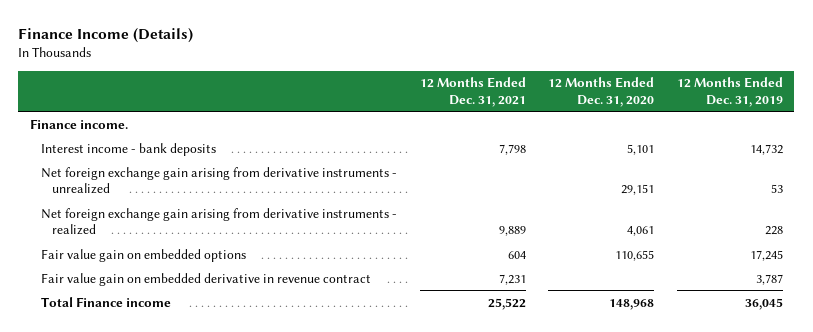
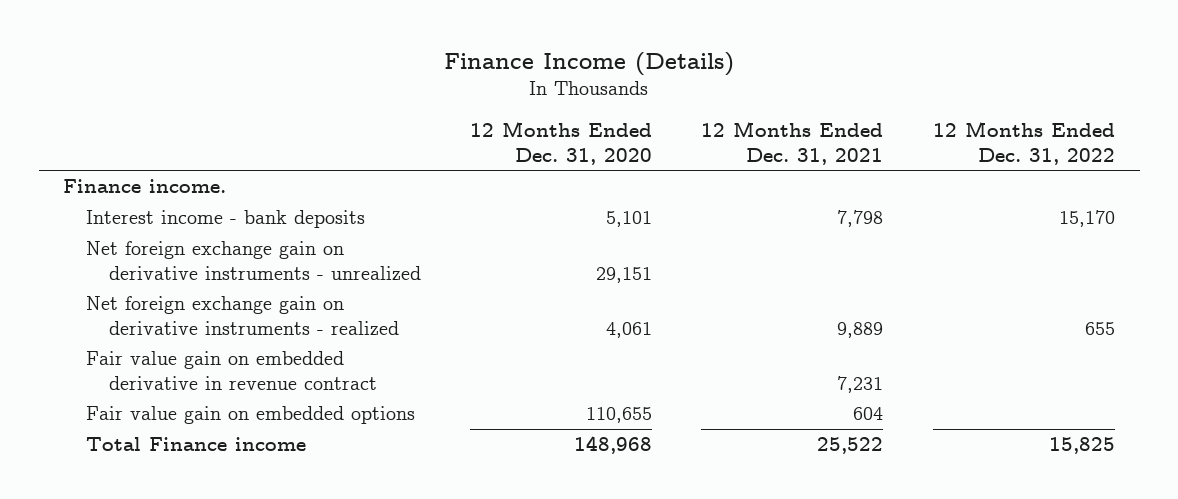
[676,77,783,107] 12 Months Ended Dec. 31, 2019 -> none
none -> [932,120,1115,165] 12 Months Ended Dec. 31, 2022
[40,166,397,195] Net foreign exchange gain arising from derivative instruments - unrealized -> [85,241,421,281] Net foreign exchange gain on derivative instruments - unrealized
[40,207,397,236] Net foreign exchange gain arising from derivative instruments - realized -> [85,296,399,336] Net foreign exchange gain on derivative instruments - realized
[40,248,246,262] Fair value gain on embedded options -> [85,406,415,425] Fair value gain on embedded options

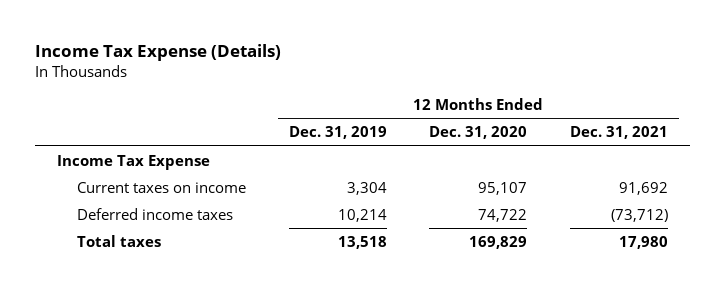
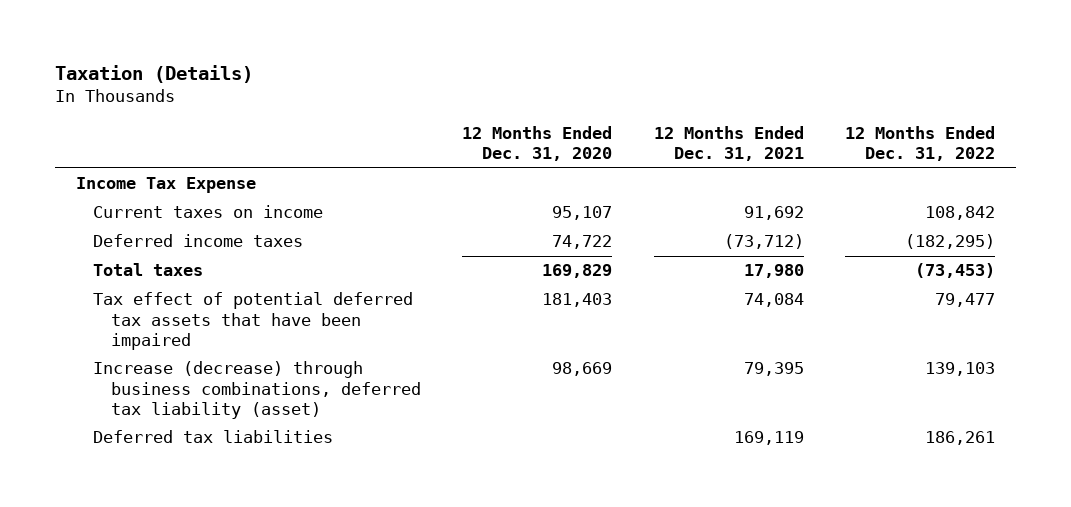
[35,44,282,62] Income Tax Expense (Details) -> [55,65,254,84] Taxation (Details)
[288,126,387,140] Dec. 31, 2019 -> none
none -> [845,125,996,162] 12 Months Ended Dec. 31, 2022
none -> [93,292,414,351] Tax effect of potential deferred tax assets that have been impaired
none -> [93,361,421,420] Increase (decrease) through business combinations, deferred tax liability (asset)
none -> [93,430,334,444] Deferred tax liabilities

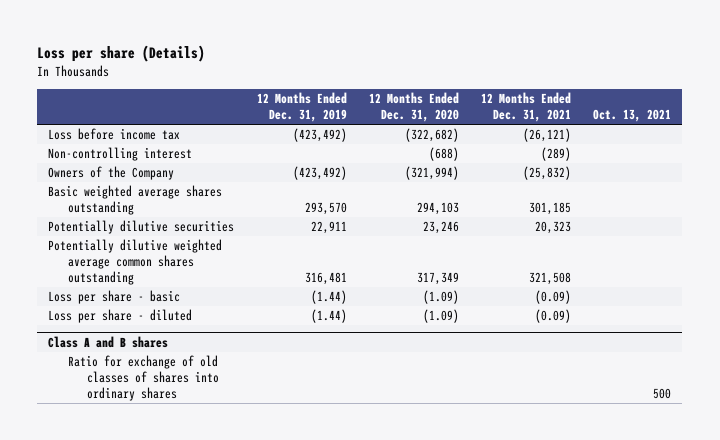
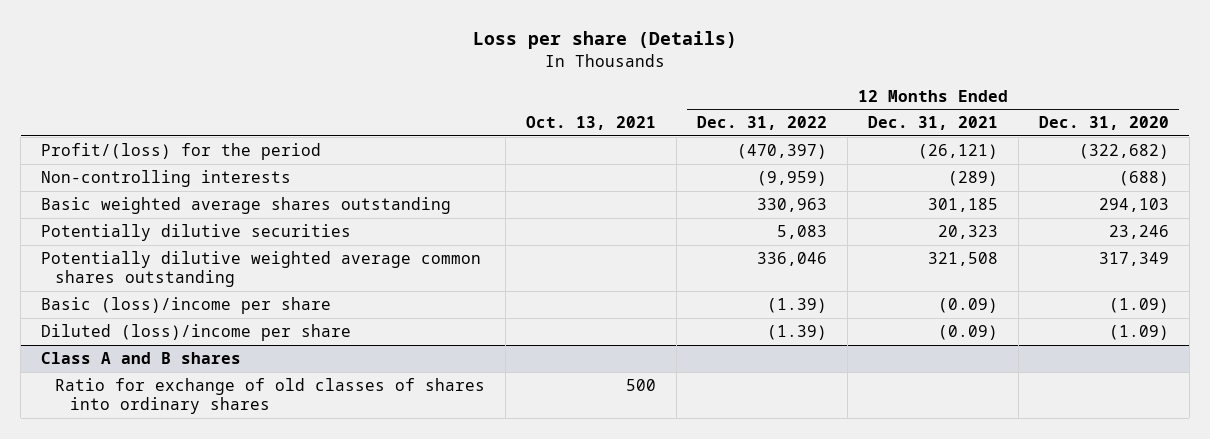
[256,92,347,122] 12 Months Ended Dec. 31, 2019 -> none
none -> [697,116,828,131] Dec. 31, 2022
[48,166,175,181] Owners of the Company -> none
[48,128,181,141] Loss before income tax -> [41,142,322,160] Profit/(loss) for the period
[48,147,193,162] Non-controlling interest -> [41,169,292,187] Non-controlling interests
[48,290,181,305] Loss per share - basic -> [41,296,332,314] Basic (loss)/income per share
[48,309,193,324] Loss per share - diluted -> [41,323,352,341] Diluted (loss)/income per share

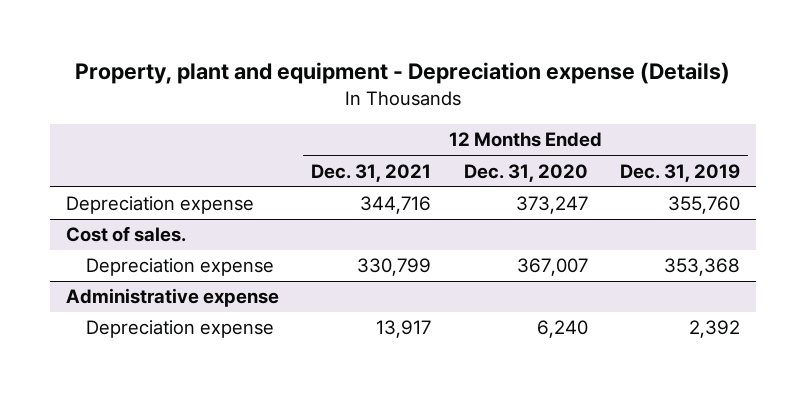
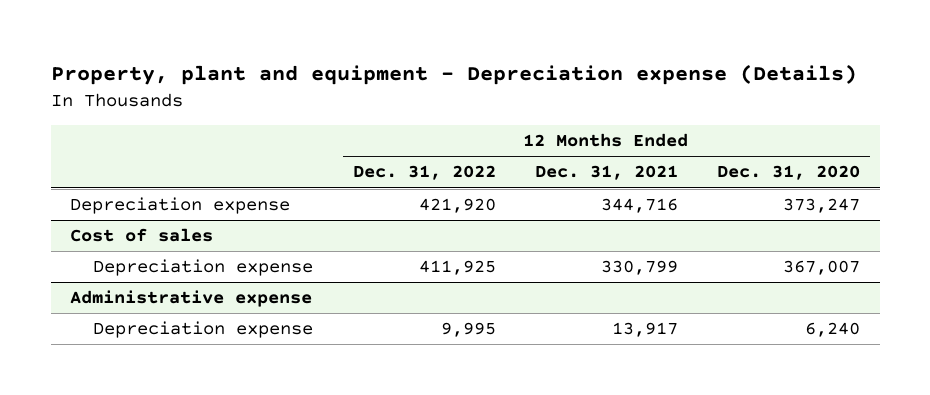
[620,163,741,182] Dec. 31, 2019 -> none
none -> [352,165,496,181] Dec. 31, 2022
[65,226,186,243] Cost of sales. -> [70,228,214,243] Cost of sales

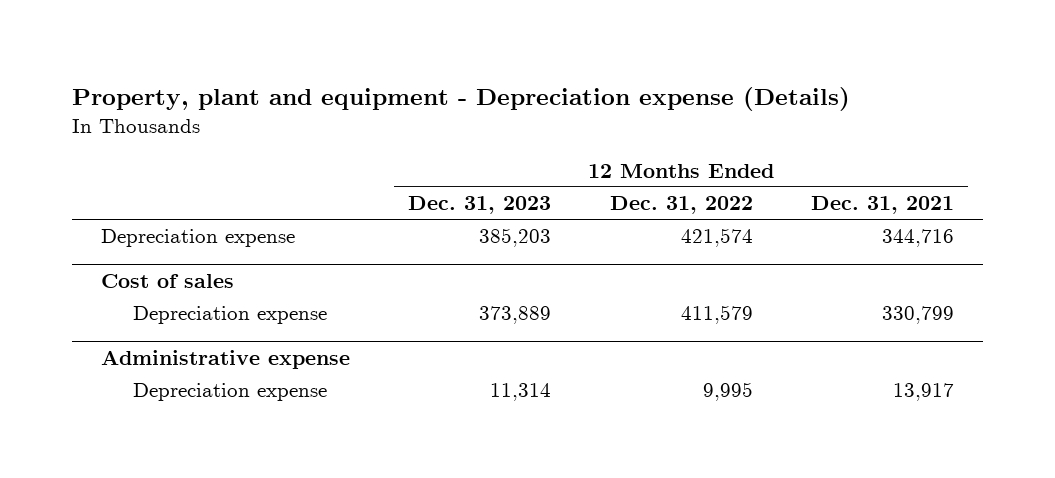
[717,165,861,181] Dec. 31, 2020 -> none
none -> [408,196,552,215] Dec. 31, 2023
[418,198,496,214] 421,920 -> [680,228,753,248] 421,574
[418,260,496,276] 411,925 -> [680,305,753,325] 411,579

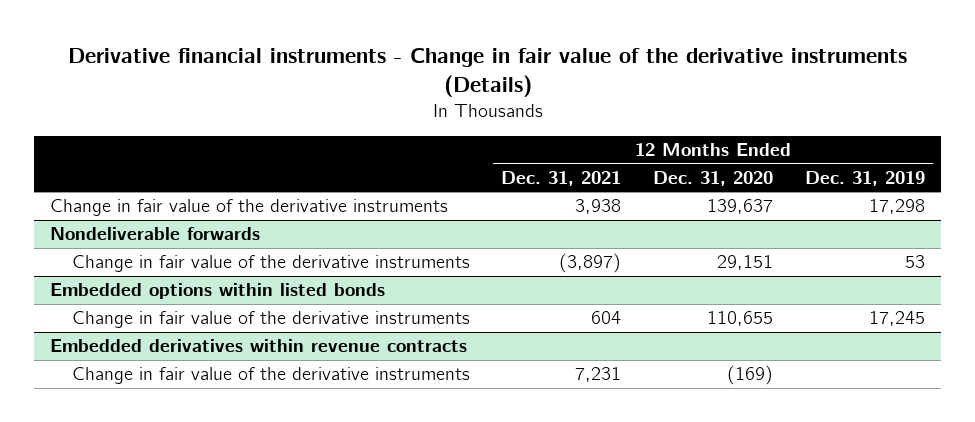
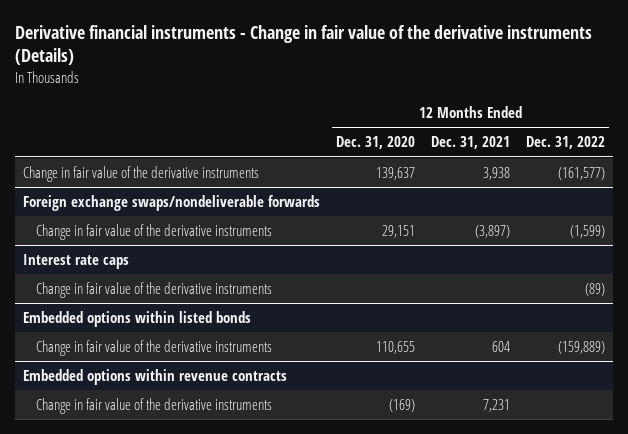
[805,170,926,186] Dec. 31, 2019 -> none
none -> [526,136,606,150] Dec. 31, 2022
[49,227,260,241] Nondeliverable forwards -> none
none -> [23,195,321,212] Foreign exchange swaps/nondeliverable forwards
none -> [23,254,130,270] Interest rate caps
none -> [35,282,272,299] Change in fair value of the derivative instruments
[49,339,467,353] Embedded derivatives within revenue contracts -> [23,369,288,386] Embedded options within revenue contracts

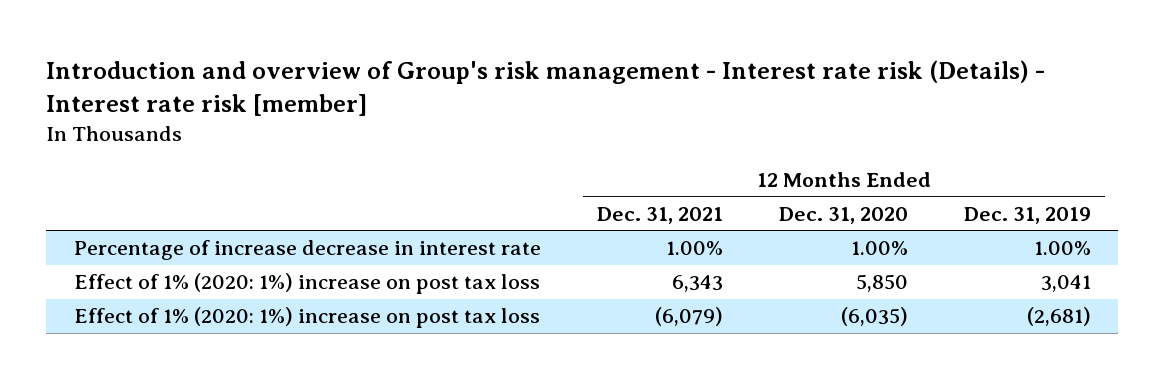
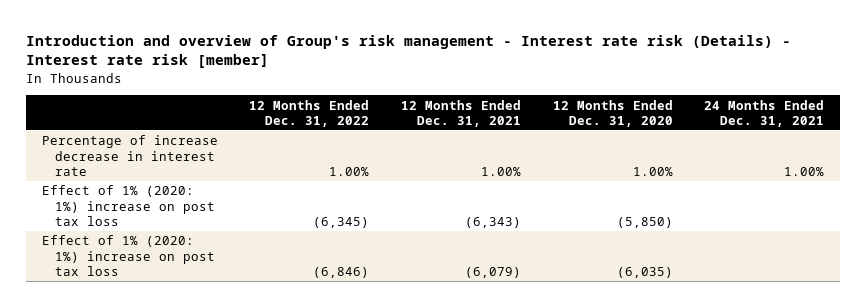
[963,206,1091,224] Dec. 31, 2019 -> none
none -> [249,99,370,127] 12 Months Ended Dec. 31, 2022
none -> [704,99,825,127] 24 Months Ended Dec. 31, 2021
[671,275,723,293] 6,343 -> [465,216,522,228] (6,343)
[855,274,908,293] 5,850 -> [616,216,673,228] (5,850)

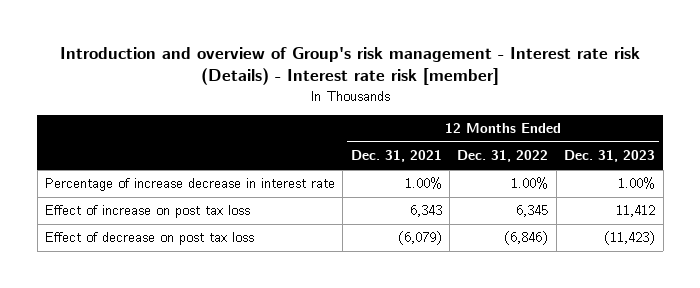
[552,99,673,127] 12 Months Ended Dec. 31, 2020 -> none
[704,99,825,127] 24 Months Ended Dec. 31, 2021 -> none
none -> [564,150,656,163] Dec. 31, 2023
[41,185,216,226] Effect of 1% (2020: 1%) increase on post tax loss -> [44,205,250,219] Effect of increase on post tax loss
[313,216,370,228] (6,345) -> [516,205,549,218] 6,345
[465,216,522,228] (6,343) -> [409,205,442,218] 6,343
[41,235,216,276] Effect of 1% (2020: 1%) increase on post tax loss -> [44,232,254,246] Effect of decrease on post tax loss

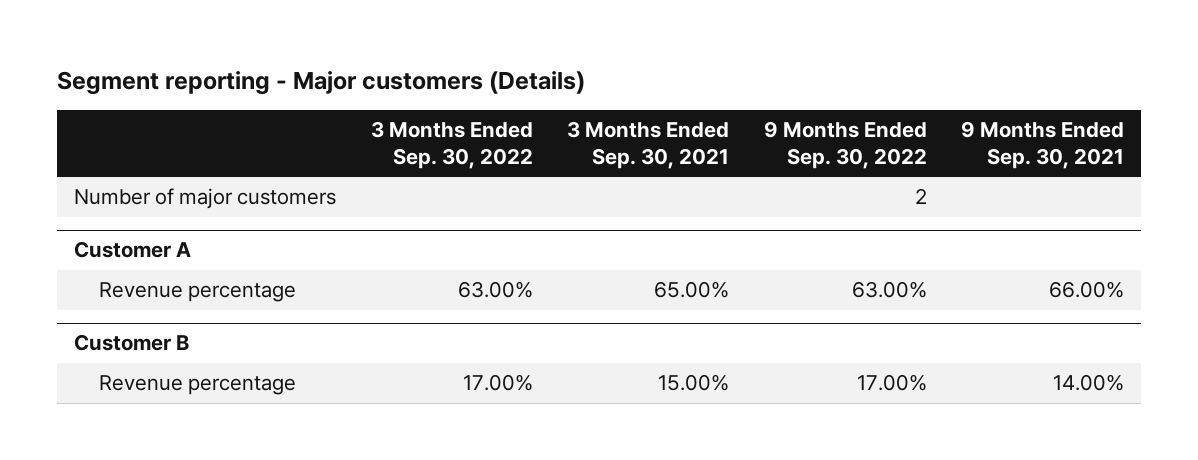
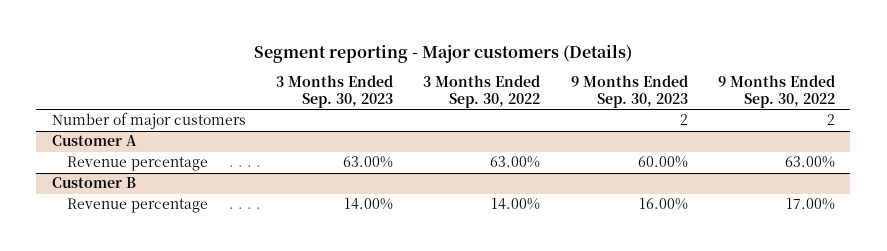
[567,121,730,169] 3 Months Ended Sep. 30, 2021 -> none
[961,121,1125,169] 9 Months Ended Sep. 30, 2021 -> none
none -> [275,75,393,108] 3 Months Ended Sep. 30, 2023
none -> [570,75,688,108] 9 Months Ended Sep. 30, 2023
[462,374,533,392] 17.00% -> [491,198,541,211] 14.00%

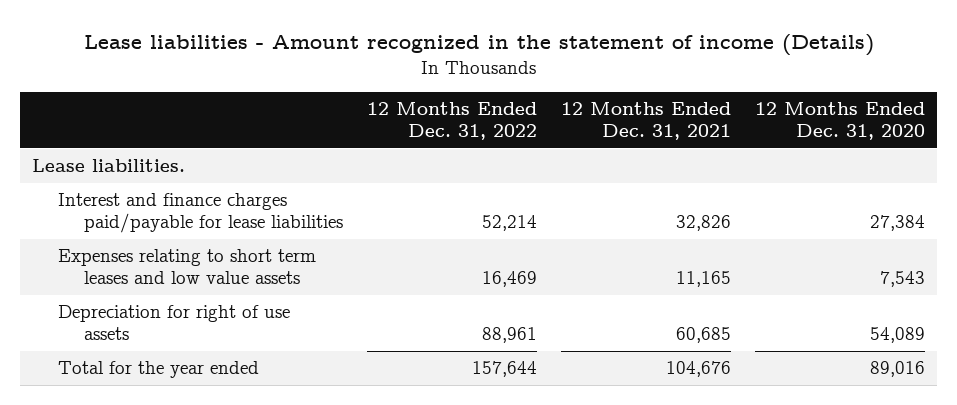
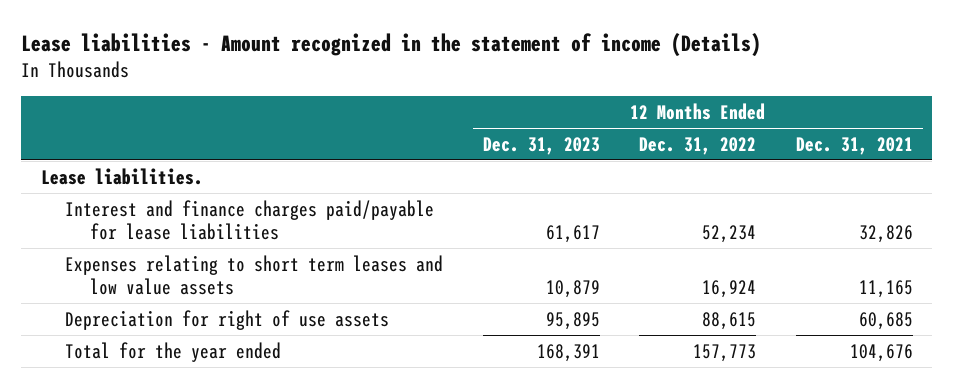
[755,102,926,141] 12 Months Ended Dec. 31, 2020 -> none
none -> [482,136,600,155] Dec. 31, 2023
[482,215,538,232] 52,214 -> [702,224,757,243] 52,234
[482,271,538,288] 16,469 -> [702,279,757,298] 16,924
[482,327,538,344] 88,961 -> [702,311,757,330] 88,615
[472,361,538,378] 157,644 -> [693,343,757,362] 157,773

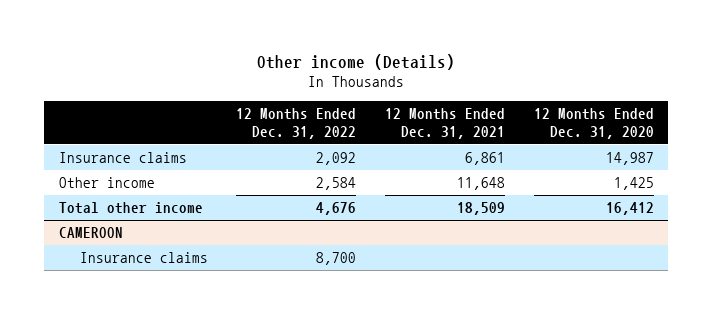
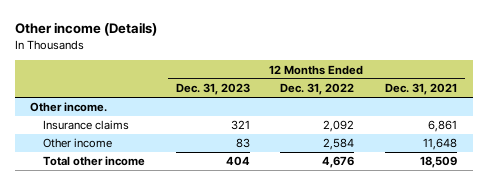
[533,108,654,139] 12 Months Ended Dec. 31, 2020 -> none
none -> [175,83,250,96] Dec. 31, 2023
none -> [30,102,108,113] Other income.
[58,227,123,239] CAMEROON -> none
[79,252,208,264] Insurance claims -> none

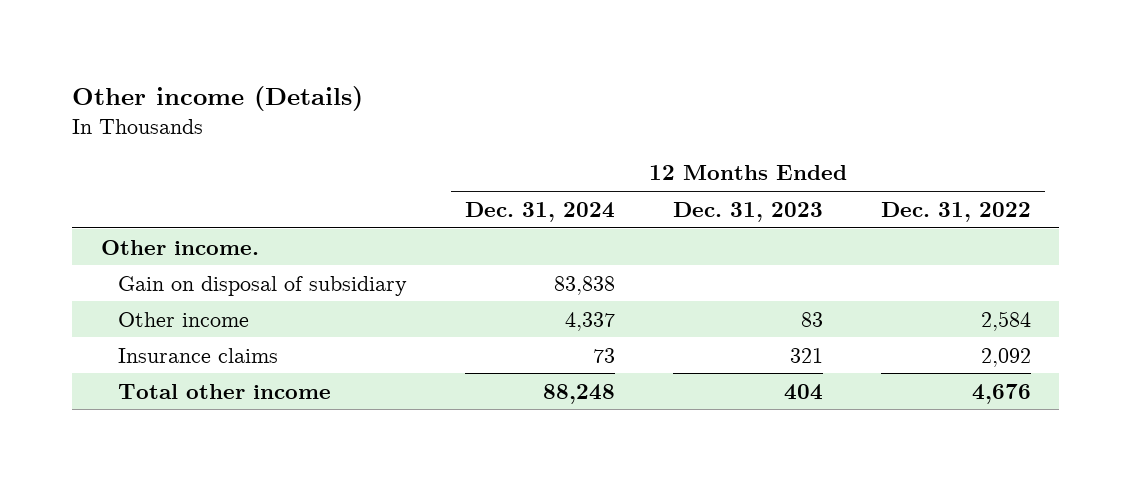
[385,83,458,96] Dec. 31, 2021 -> none
none -> [465,201,616,222] Dec. 31, 2024
none -> [118,275,408,296] Gain on disposal of subsidiary
[42,120,129,131] Insurance claims -> [118,347,279,363] Insurance claims

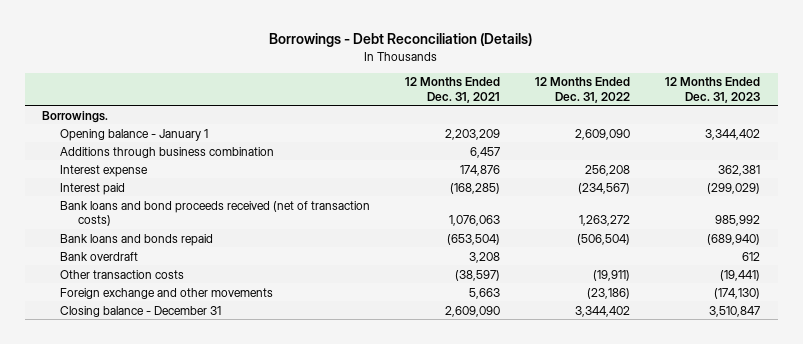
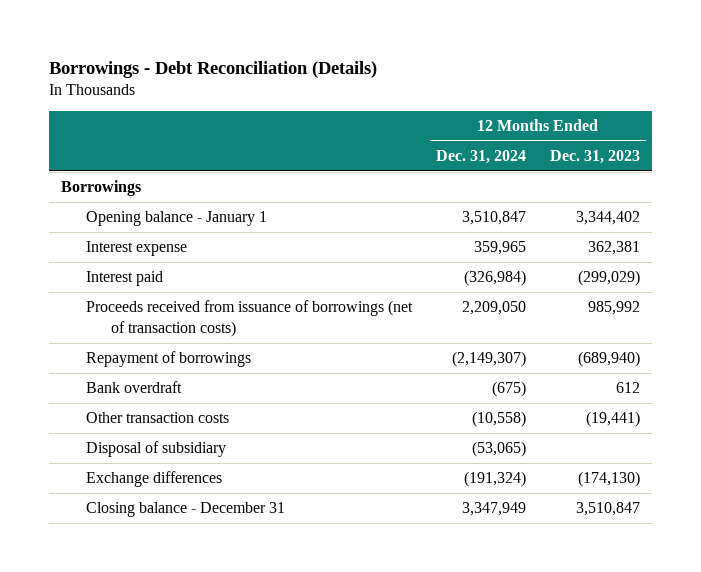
[405,77,501,103] 12 Months Ended Dec. 31, 2021 -> none
[535,77,631,103] 12 Months Ended Dec. 31, 2022 -> none
none -> [435,150,526,165] Dec. 31, 2024
[42,110,109,123] Borrowings. -> [60,180,141,197] Borrowings
[60,146,275,158] Additions through business combination -> none
[60,200,371,226] Bank loans and bond proceeds received (net of transaction costs) -> [86,300,414,337] Proceeds received from issuance of borrowings (net of transaction costs)
[60,233,214,246] Bank loans and bonds repaid -> [86,351,252,368] Repayment of borrowings
none -> [86,441,227,458] Disposal of subsidiary
[60,287,274,299] Foreign exchange and other movements -> [86,471,223,488] Exchange differences

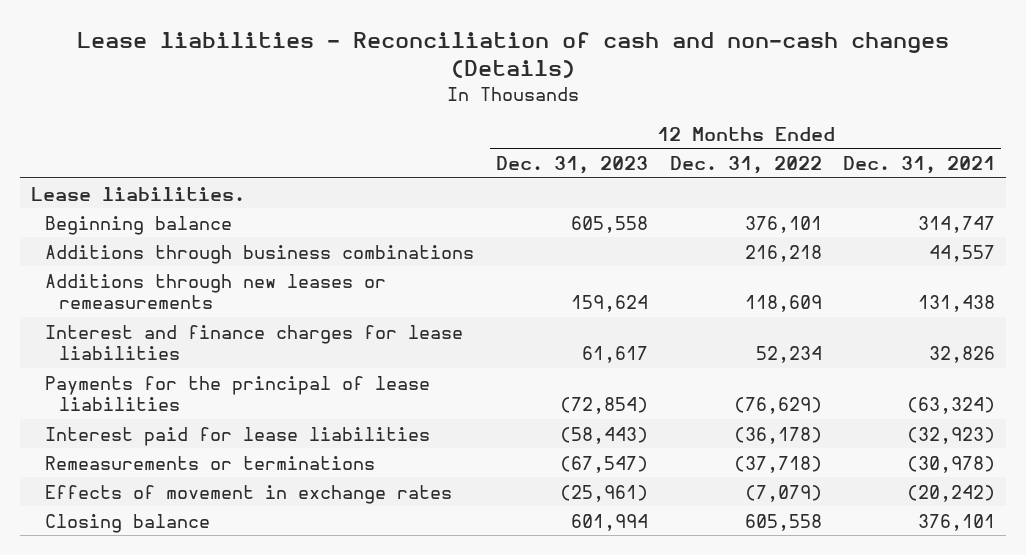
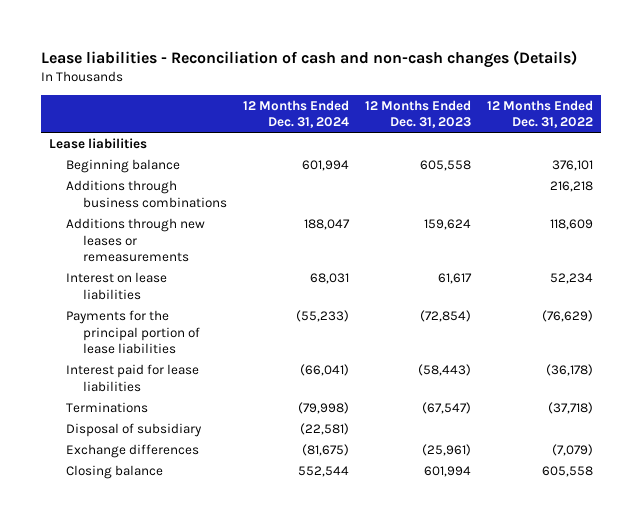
[843,156,996,175] Dec. 31, 2021 -> none
none -> [242,99,349,129] 12 Months Ended Dec. 31, 2024
[30,186,245,201] Lease liabilities. -> [49,137,148,149] Lease liabilities
[44,324,463,360] Interest and finance charges for lease liabilities -> [66,271,168,300] Interest on lease liabilities
[44,375,430,411] Payments for the principal of lease liabilities -> [66,309,200,355] Payments for the principal portion of lease liabilities
[44,455,375,470] Remeasurements or terminations -> [66,401,149,413] Terminations
none -> [66,422,203,437] Disposal of subsidiary
[44,484,452,504] Effects of movement in exchange rates -> [66,443,200,458] Exchange differences

